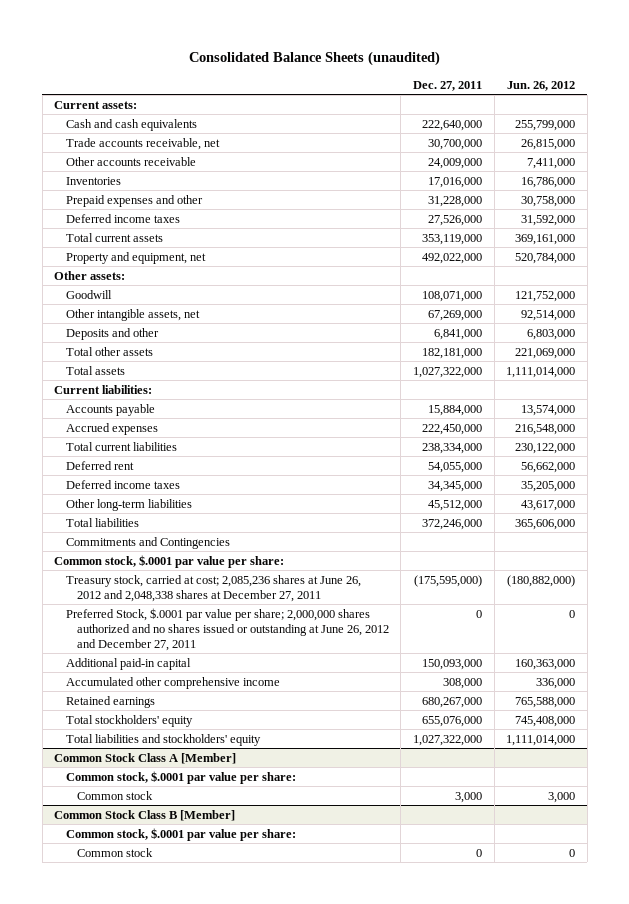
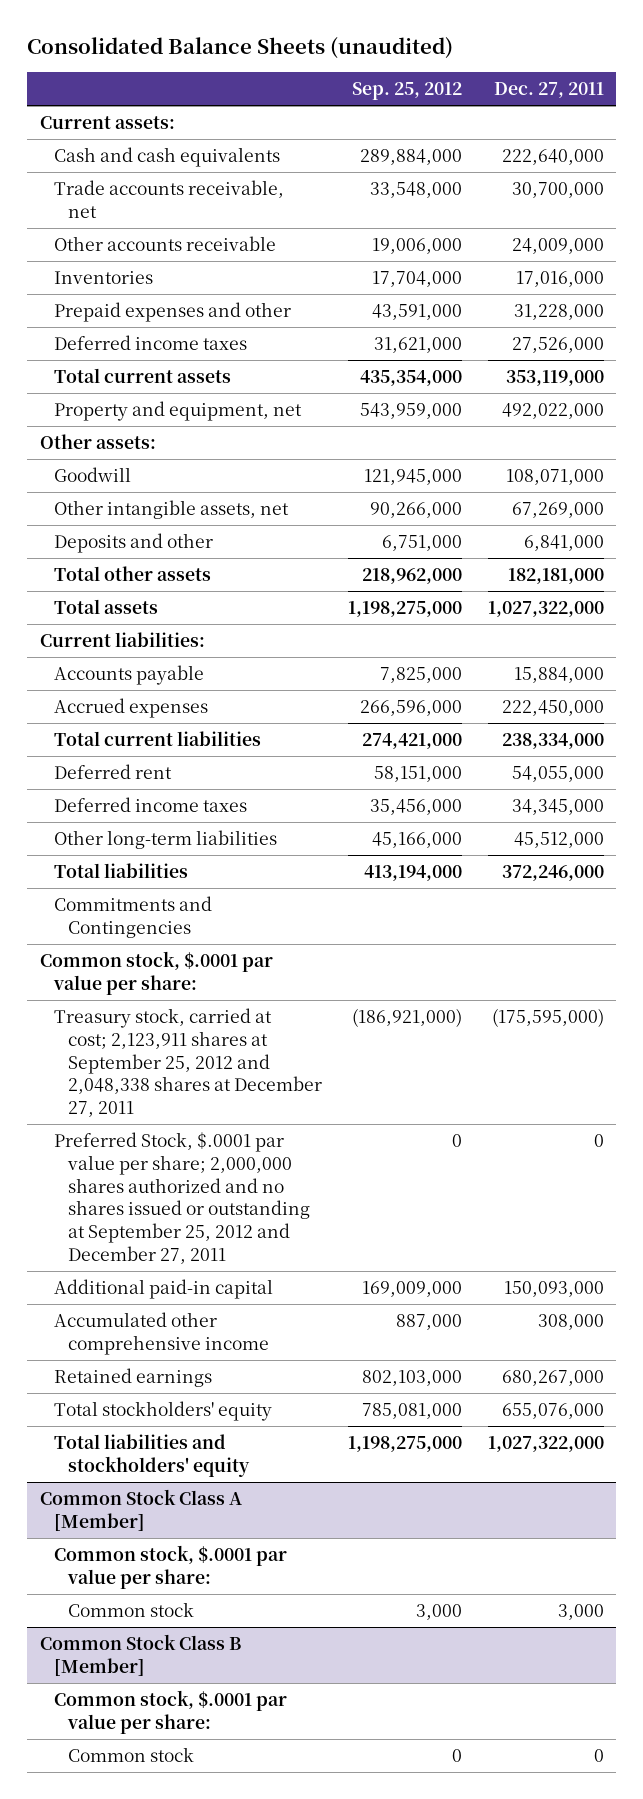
[507,80,576,91] Jun. 26, 2012 -> none
none -> [352,82,463,101] Sep. 25, 2012
[65,574,361,602] Treasury stock, carried at cost; 2,085,236 shares at June 26, 2012 and 2,048,338 shares at December 27, 2011 -> [54,1008,323,1118] Treasury stock, carried at cost; 2,123,911 shares at September 25, 2012 and 2,048,338 shares at December 27, 2011
[65,607,389,651] Preferred Stock, $.0001 par value per share; 2,000,000 shares authorized and no shares issued or outstanding at June 26, 2012 and December 27, 2011 -> [54,1132,311,1264] Preferred Stock, $.0001 par value per share; 2,000,000 shares authorized and no shares issued or outstanding at September 25, 2012 and December 27, 2011

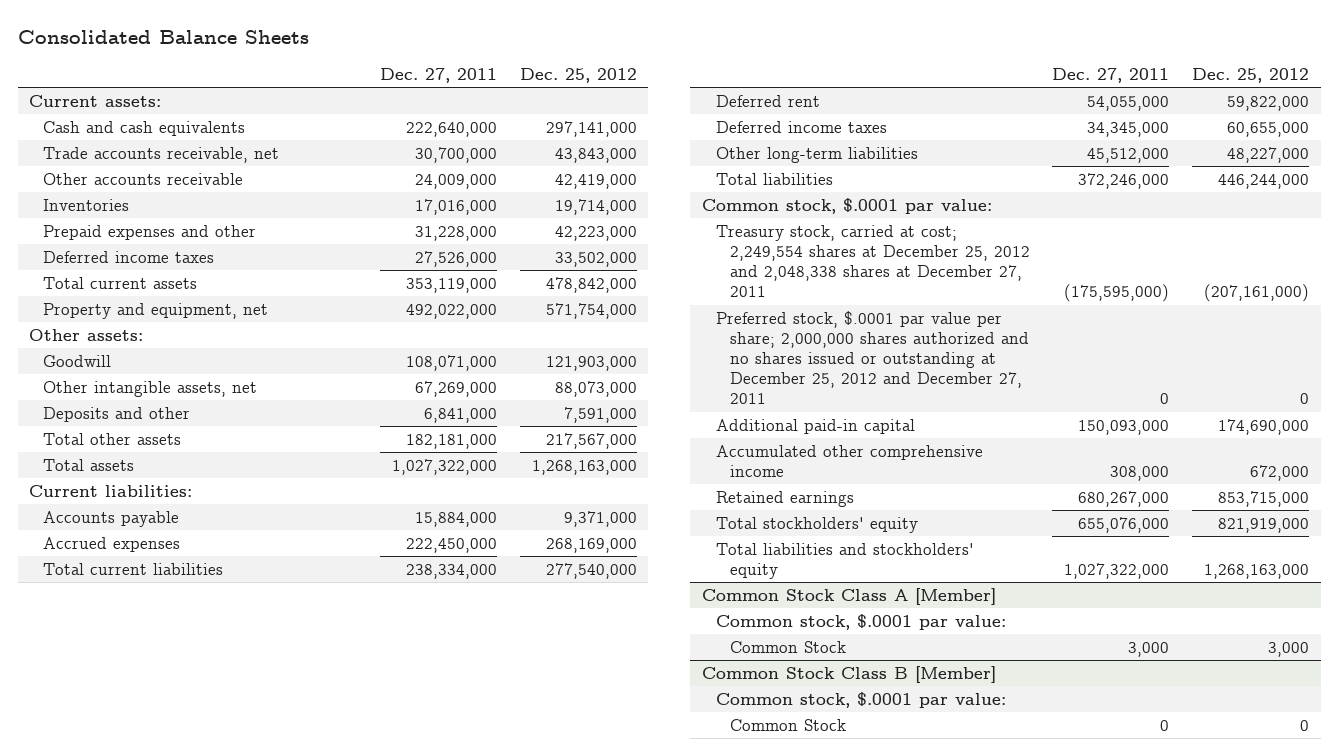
[26,37,453,60] Consolidated Balance Sheets (unaudited) -> [17,30,309,45] Consolidated Balance Sheets
[352,82,463,101] Sep. 25, 2012 -> none
none -> [519,67,637,83] Dec. 25, 2012
[54,896,213,938] Commitments and Contingencies -> none
[39,951,273,995] Common stock, $.0001 par value per share: -> [701,197,992,214] Common stock, $.0001 par value:
[54,1008,323,1118] Treasury stock, carried at cost; 2,123,911 shares at September 25, 2012 and 2,048,338 shares at December 27, 2011 -> [715,224,1030,298] Treasury stock, carried at cost; 2,249,554 shares at December 25, 2012 and 2,048,338 shares at December 27, 2011
[54,1132,311,1264] Preferred Stock, $.0001 par value per share; 2,000,000 shares authorized and no shares issued or outstanding at September 25, 2012 and December 27, 2011 -> [715,310,1029,405] Preferred stock, $.0001 par value per share; 2,000,000 shares authorized and no shares issued or outstanding at December 25, 2012 and December 27, 2011
[54,1545,288,1589] Common stock, $.0001 par value per share: -> [715,613,1006,630] Common stock, $.0001 par value:
[68,1602,195,1618] Common stock -> [729,640,846,653] Common Stock
[54,1690,288,1734] Common stock, $.0001 par value per share: -> [715,691,1006,708] Common stock, $.0001 par value:
[68,1747,195,1763] Common stock -> [729,718,846,731] Common Stock

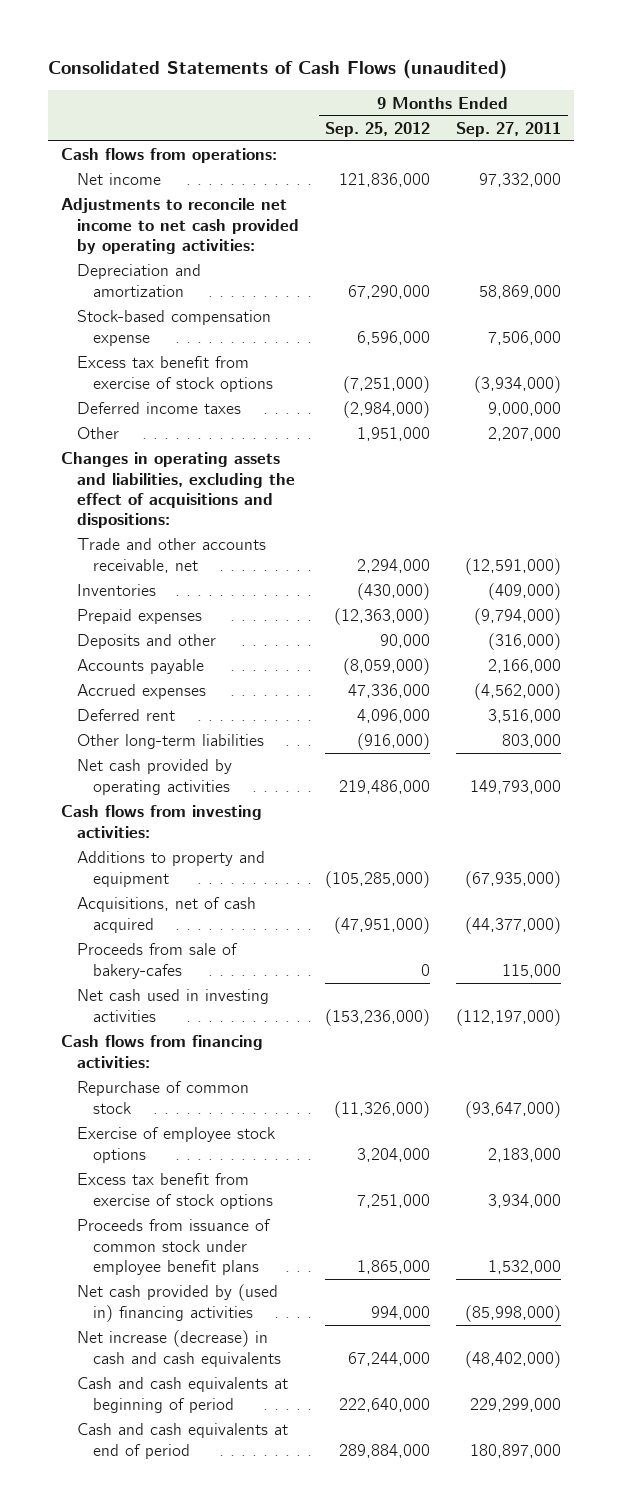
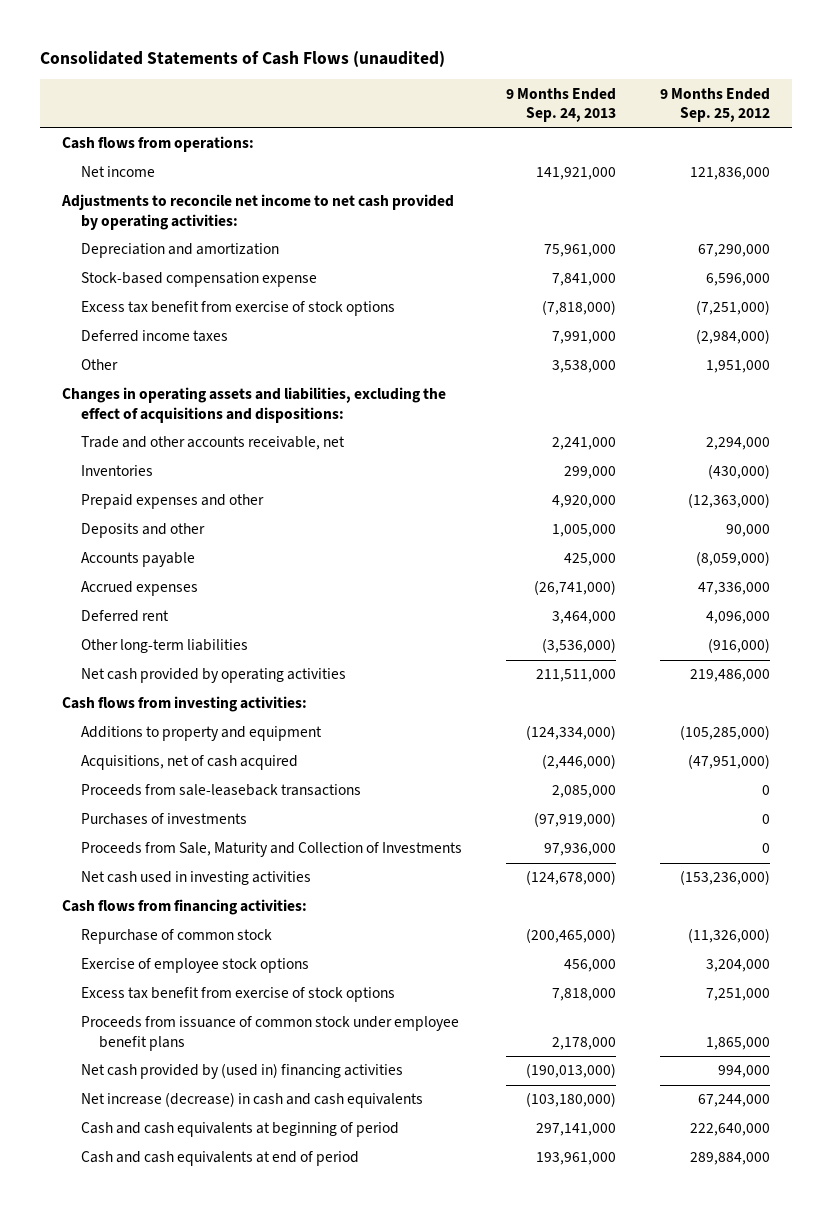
[456,121,562,137] Sep. 27, 2011 -> none
none -> [505,87,616,123] 9 Months Ended Sep. 24, 2013
[77,609,203,625] Prepaid expenses -> [80,494,264,510] Prepaid expenses and other
[77,943,239,979] Proceeds from sale of bakery-cafes -> none
none -> [80,784,361,797] Proceeds from sale-leaseback transactions
none -> [80,813,247,826] Purchases of investments
none -> [80,842,462,858] Proceeds from Sale, Maturity and Collection of Investments

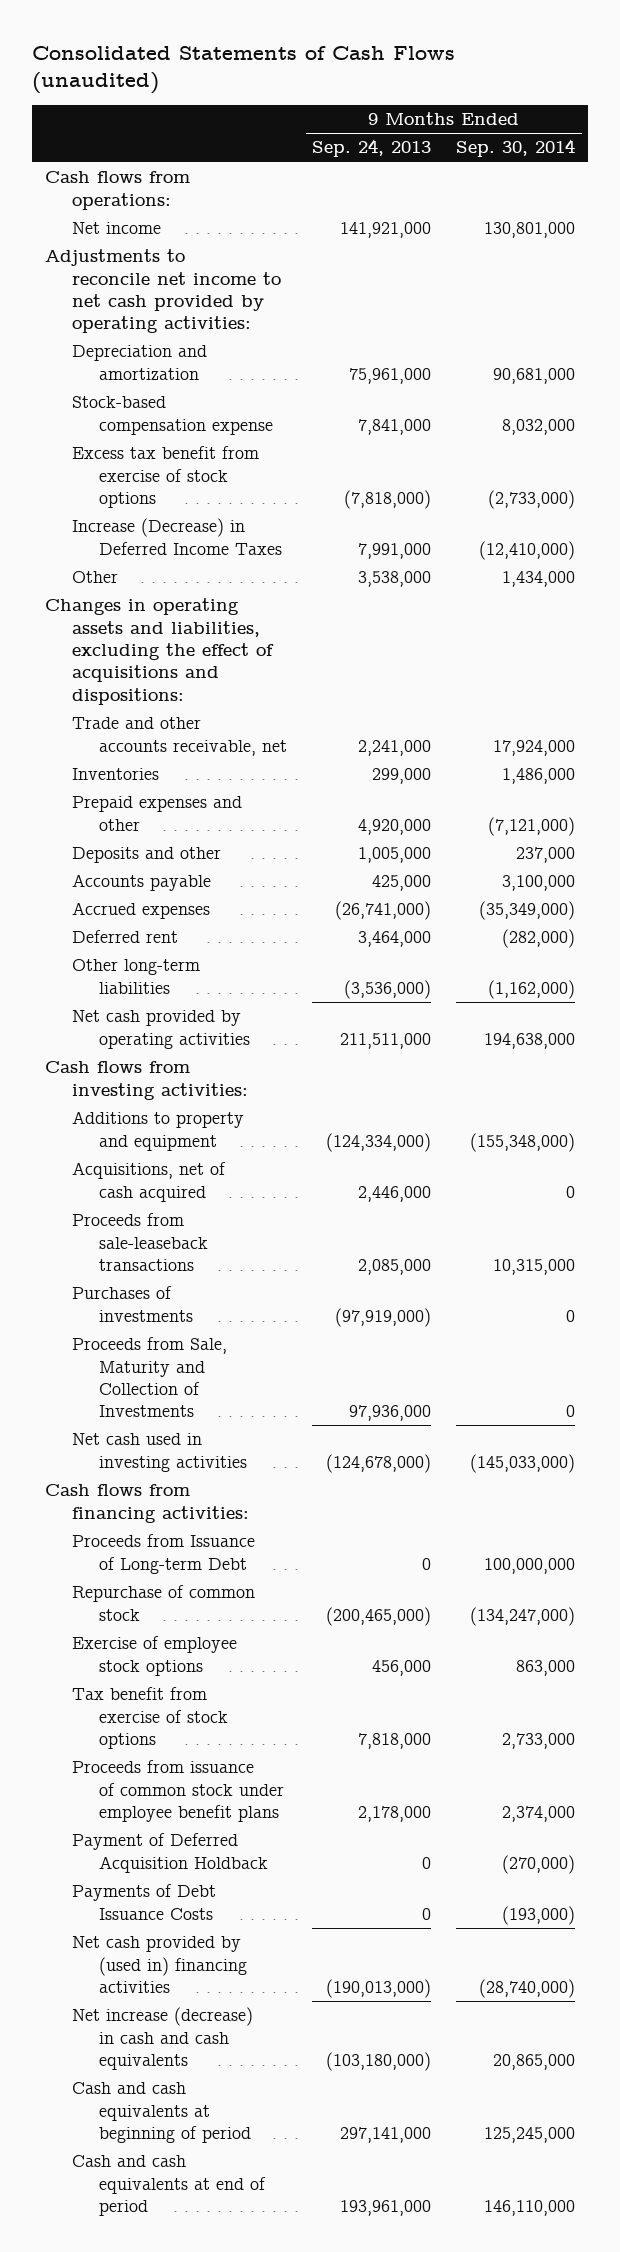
[659,87,770,123] 9 Months Ended Sep. 25, 2012 -> none
none -> [456,139,576,158] Sep. 30, 2014
[80,330,228,343] Deferred income taxes -> [71,518,282,555] Increase (Decrease) in Deferred Income Taxes
[541,754,616,770] (2,446,000) -> [357,1185,431,1202] 2,446,000
none -> [71,1534,255,1574] Proceeds from Issuance of Long-term Debt
[80,987,395,1003] Excess tax benefit from exercise of stock options -> [71,1687,228,1750] Tax benefit from exercise of stock options
none -> [71,1833,268,1873] Payment of Deferred Acquisition Holdback
none -> [71,1884,216,1920] Payments of Debt Issuance Costs

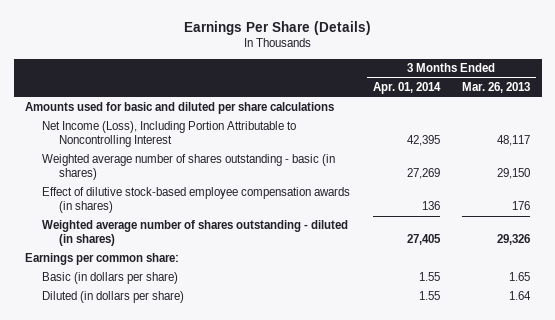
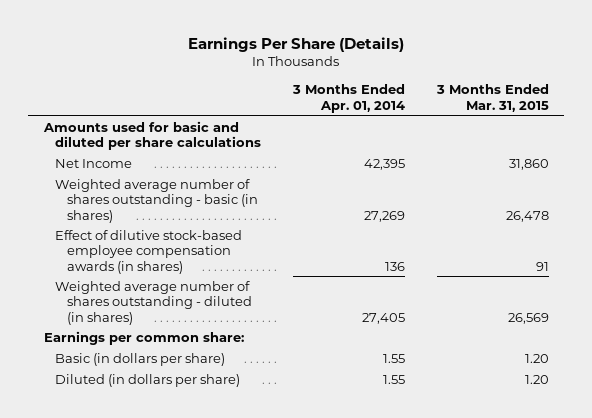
[462,82,531,94] Mar. 26, 2013 -> none
none -> [435,84,549,112] 3 Months Ended Mar. 31, 2015
[41,121,296,148] Net Income (Loss), Including Portion Attributable to Noncontrolling Interest -> [55,158,133,168] Net Income

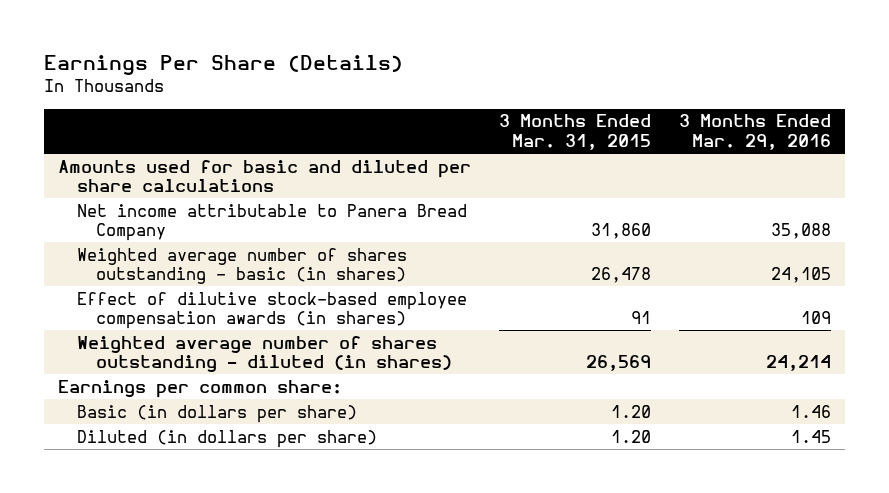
[291,84,405,113] 3 Months Ended Apr. 01, 2014 -> none
none -> [679,114,832,150] 3 Months Ended Mar. 29, 2016
[55,158,133,168] Net Income -> [77,203,468,242] Net income attributable to Panera Bread Company

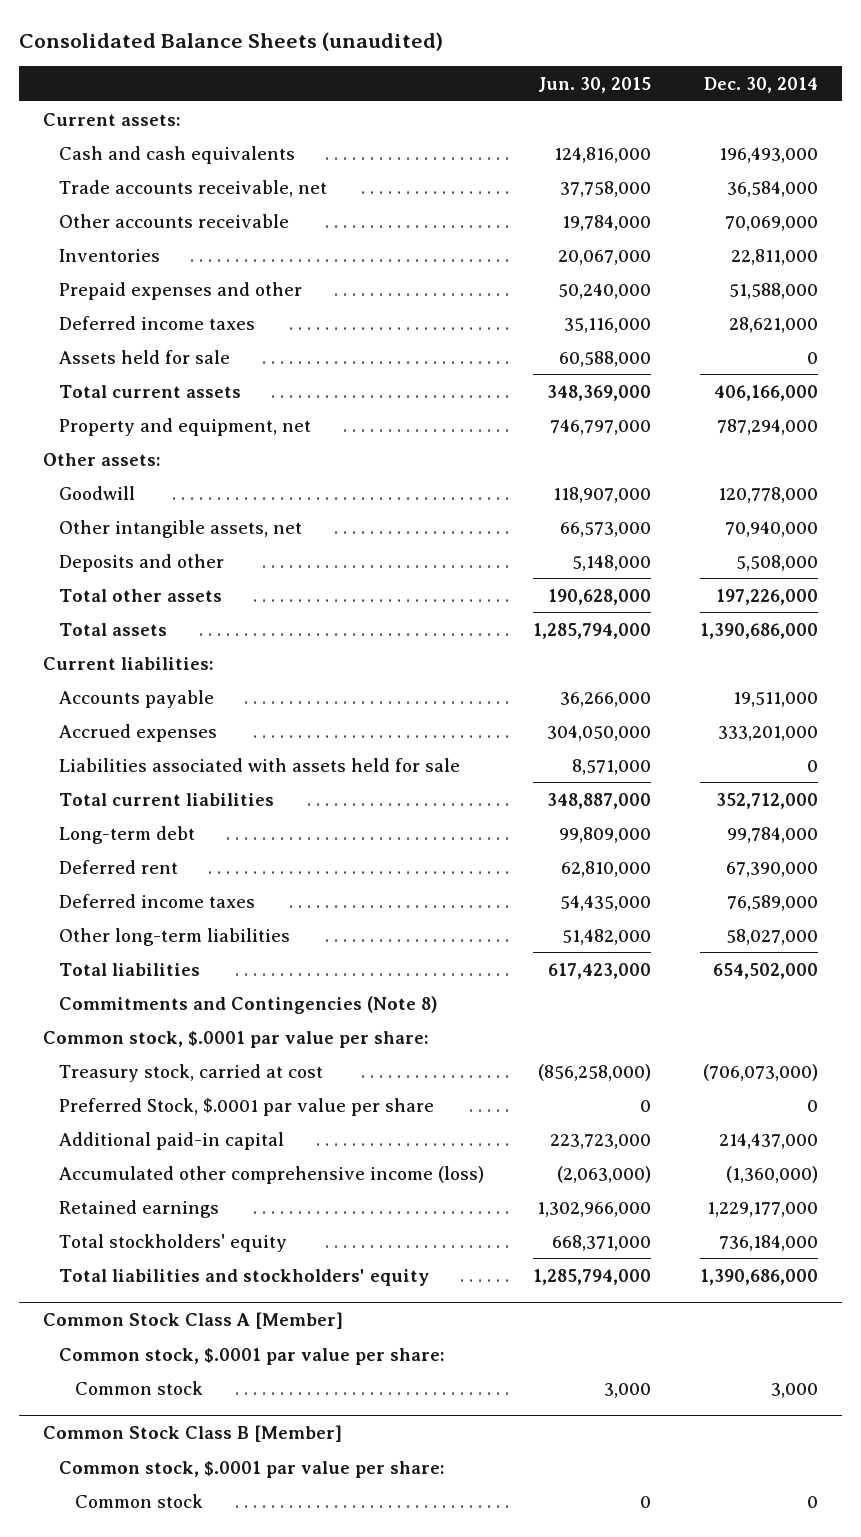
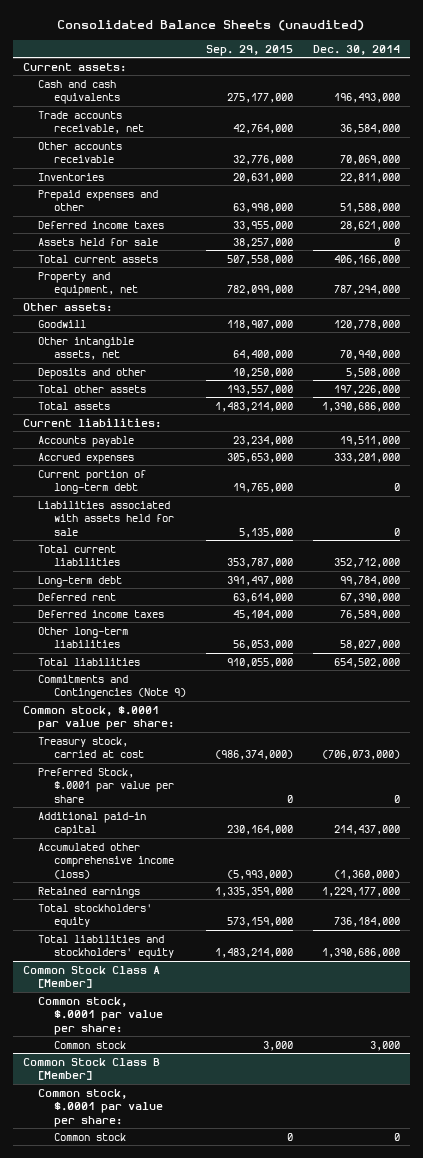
[537,76,651,93] Jun. 30, 2015 -> none
none -> [205,44,293,56] Sep. 29, 2015
none -> [38,469,147,495] Current portion of long-term debt
[59,995,439,1014] Commitments and Contingencies (Note 8) -> [38,674,187,700] Commitments and Contingencies (Note 9)

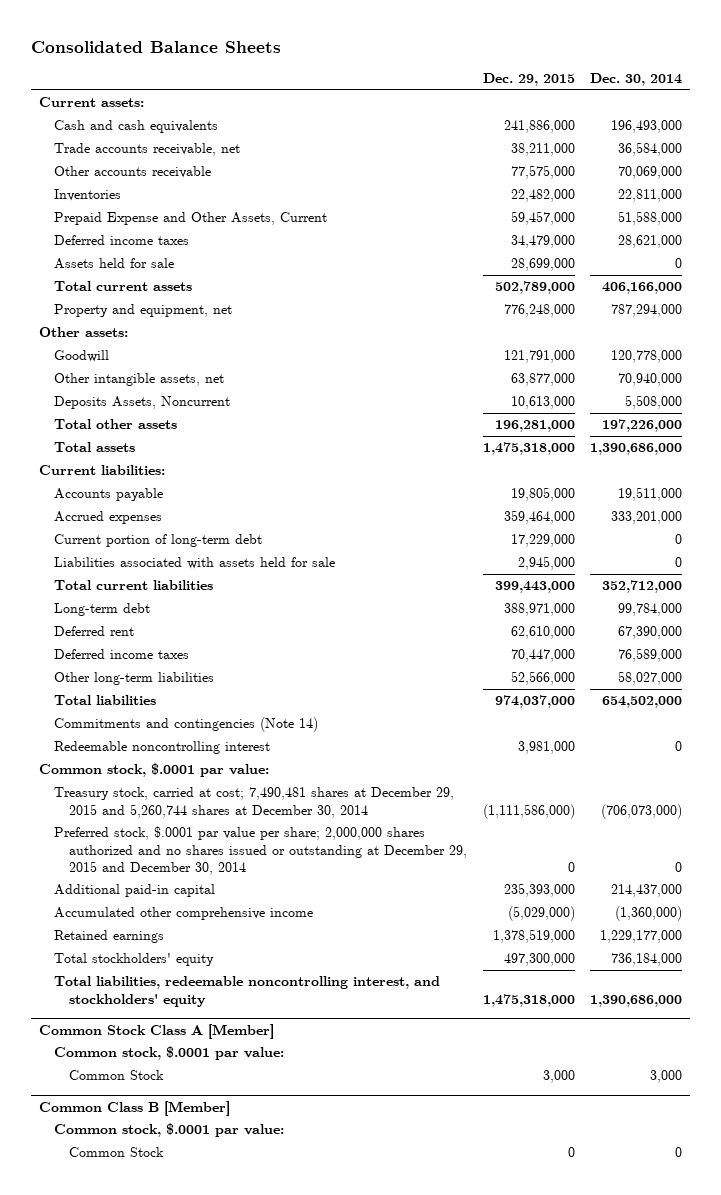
[57,20,365,32] Consolidated Balance Sheets (unaudited) -> [30,40,281,53] Consolidated Balance Sheets
[205,44,293,56] Sep. 29, 2015 -> none
none -> [482,73,575,87] Dec. 29, 2015
[38,189,159,212] Prepaid expenses and other -> [53,212,327,226] Prepaid Expense and Other Assets, Current
[38,367,147,379] Deposits and other -> [53,396,230,410] Deposits Assets, Noncurrent
[38,674,187,700] Commitments and Contingencies (Note 9) -> [53,717,318,733] Commitments and contingencies (Note 14)
none -> [53,741,270,755] Redeemable noncontrolling interest
[22,705,175,731] Common stock, $.0001 par value per share: -> [38,763,269,778] Common stock, $.0001 par value:
[38,736,145,759] Treasury stock, carried at cost -> [53,787,454,818] Treasury stock, carried at cost; 7,490,481 shares at December 29, 2015 and 5,260,744 shares at December 30, 2014
[38,767,175,803] Preferred Stock, $.0001 par value per share -> [53,826,468,875] Preferred stock, $.0001 par value per share; 2,000,000 shares authorized and no shares issued or outstanding at December 29, 2015 and December 30, 2014
[38,842,175,879] Accumulated other comprehensive income (loss) -> [53,907,313,921] Accumulated other comprehensive income
[38,934,175,960] Total liabilities and stockholders' equity -> [53,976,440,1007] Total liabilities, redeemable noncontrolling interest, and stockholders' equity
[38,996,164,1035] Common stock, $.0001 par value per share: -> [53,1046,284,1061] Common stock, $.0001 par value:
[54,1040,127,1049] Common stock -> [69,1070,165,1081] Common Stock
[22,1057,160,1081] Common Stock Class B [Member] -> [38,1100,230,1116] Common Class B [Member]
[38,1088,164,1127] Common stock, $.0001 par value per share: -> [53,1123,284,1138] Common stock, $.0001 par value:
[54,1132,127,1141] Common stock -> [69,1147,165,1158] Common Stock

